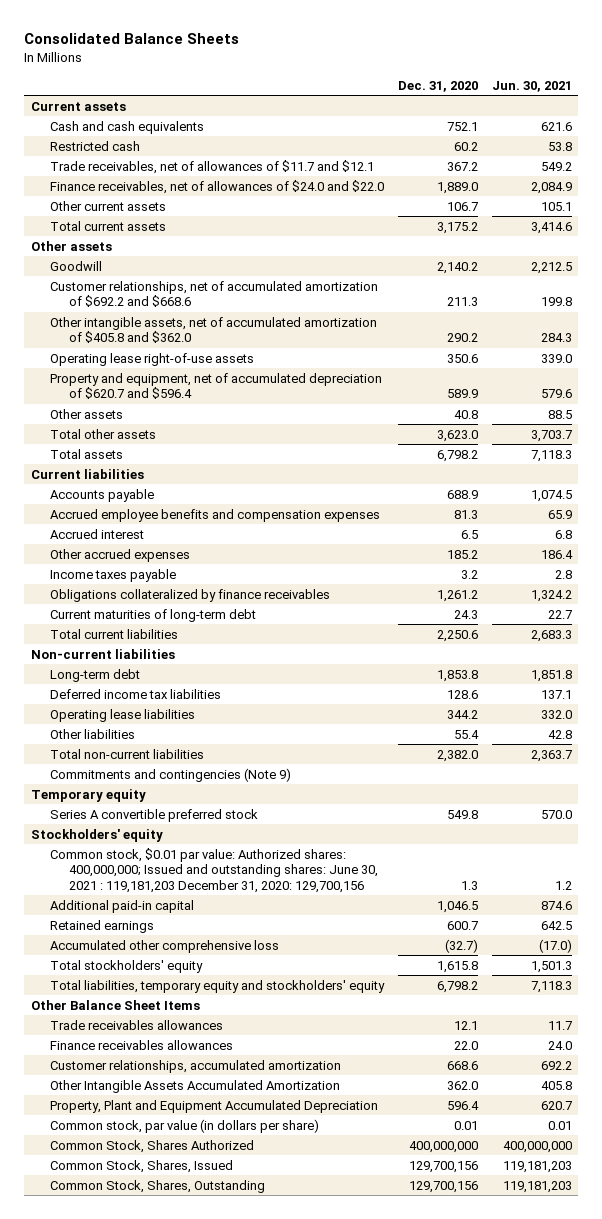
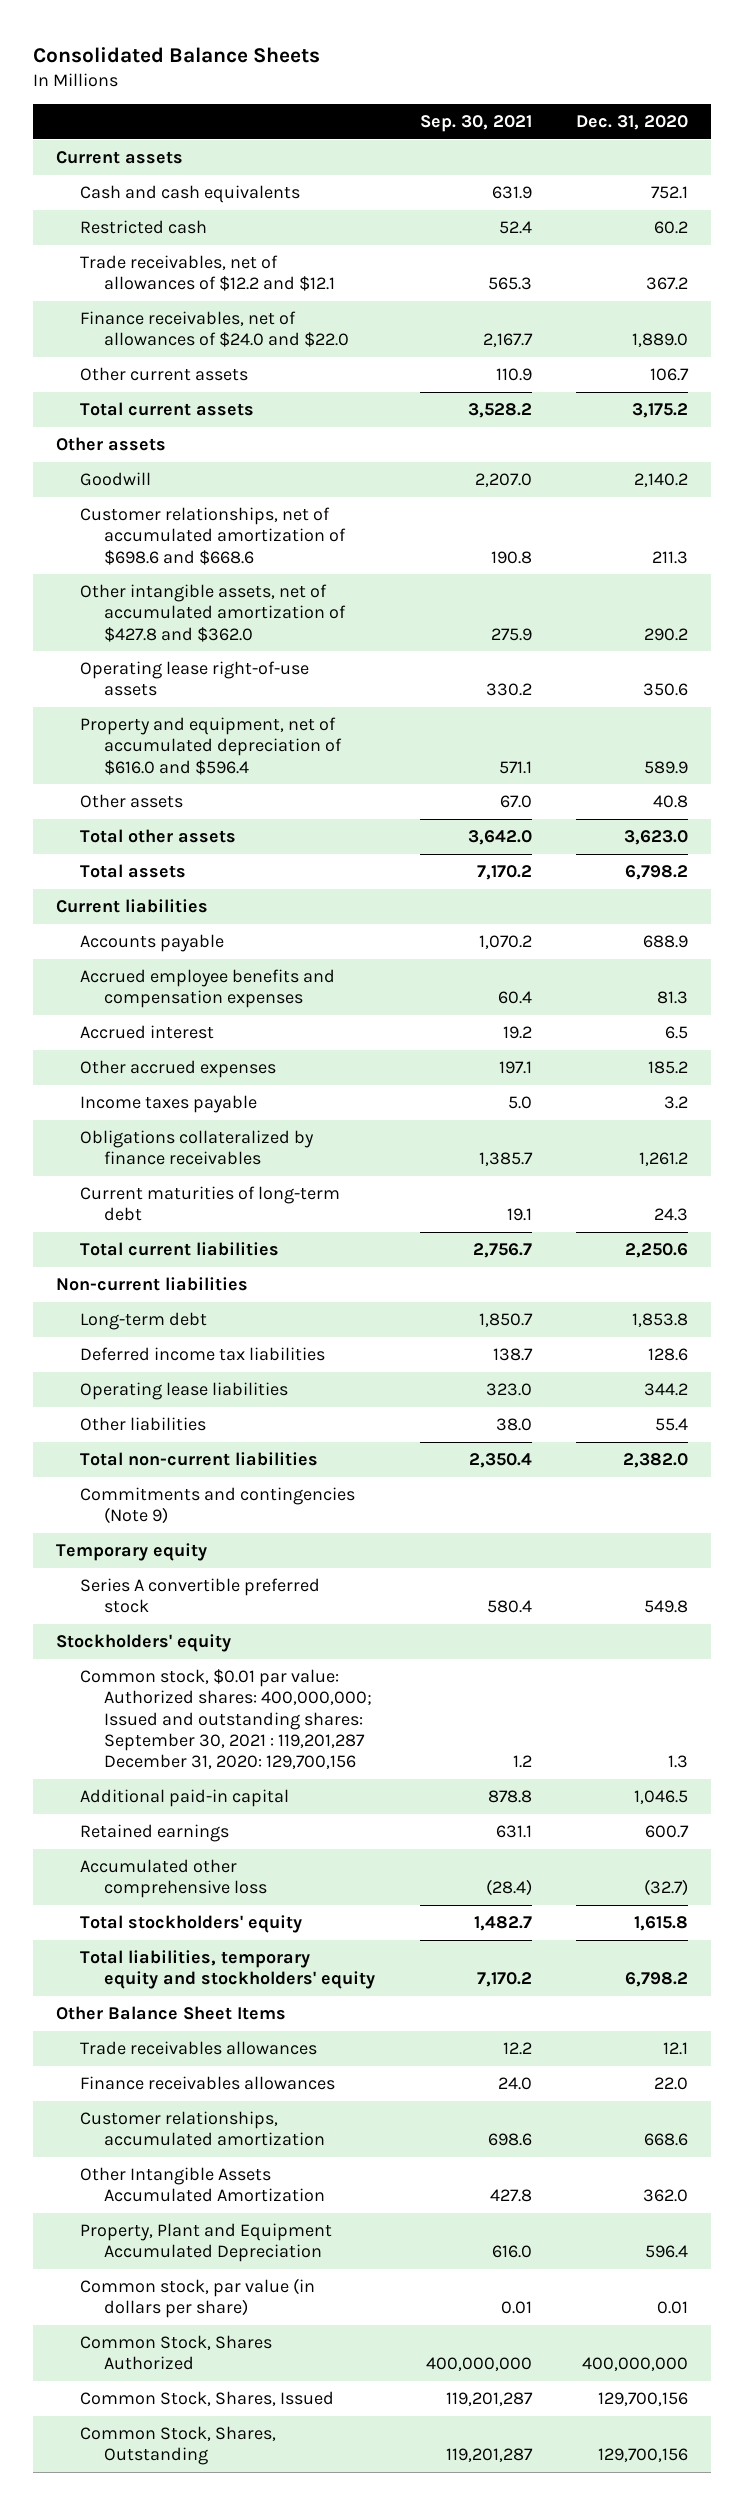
[491,80,572,92] Jun. 30, 2021 -> none
none -> [419,115,532,133] Sep. 30, 2021
[50,159,375,174] Trade receivables, net of allowances of $11.7 and $12.1 -> [79,255,335,292] Trade receivables, net of allowances of $12.2 and $12.1
[50,280,379,308] Customer relationships, net of accumulated amortization of $692.2 and $668.6 -> [79,507,346,565] Customer relationships, net of accumulated amortization of $698.6 and $668.6
[50,316,378,344] Other intangible assets, net of accumulated amortization of $405.8 and $362.0 -> [79,584,346,642] Other intangible assets, net of accumulated amortization of $427.8 and $362.0
[50,372,383,400] Property and equipment, net of accumulated depreciation of $620.7 and $596.4 -> [79,717,342,775] Property and equipment, net of accumulated depreciation of $616.0 and $596.4
[50,847,379,893] Common stock, $0.01 par value: Authorized shares: 400,000,000; Issued and outstanding shares: June 30, 2021 : 119,181,203 December 31, 2020: 129,700,156 -> [79,1669,372,1770] Common stock, $0.01 par value: Authorized shares: 400,000,000; Issued and outstanding shares: September 30, 2021 : 119,201,287 December 31, 2020: 129,700,156

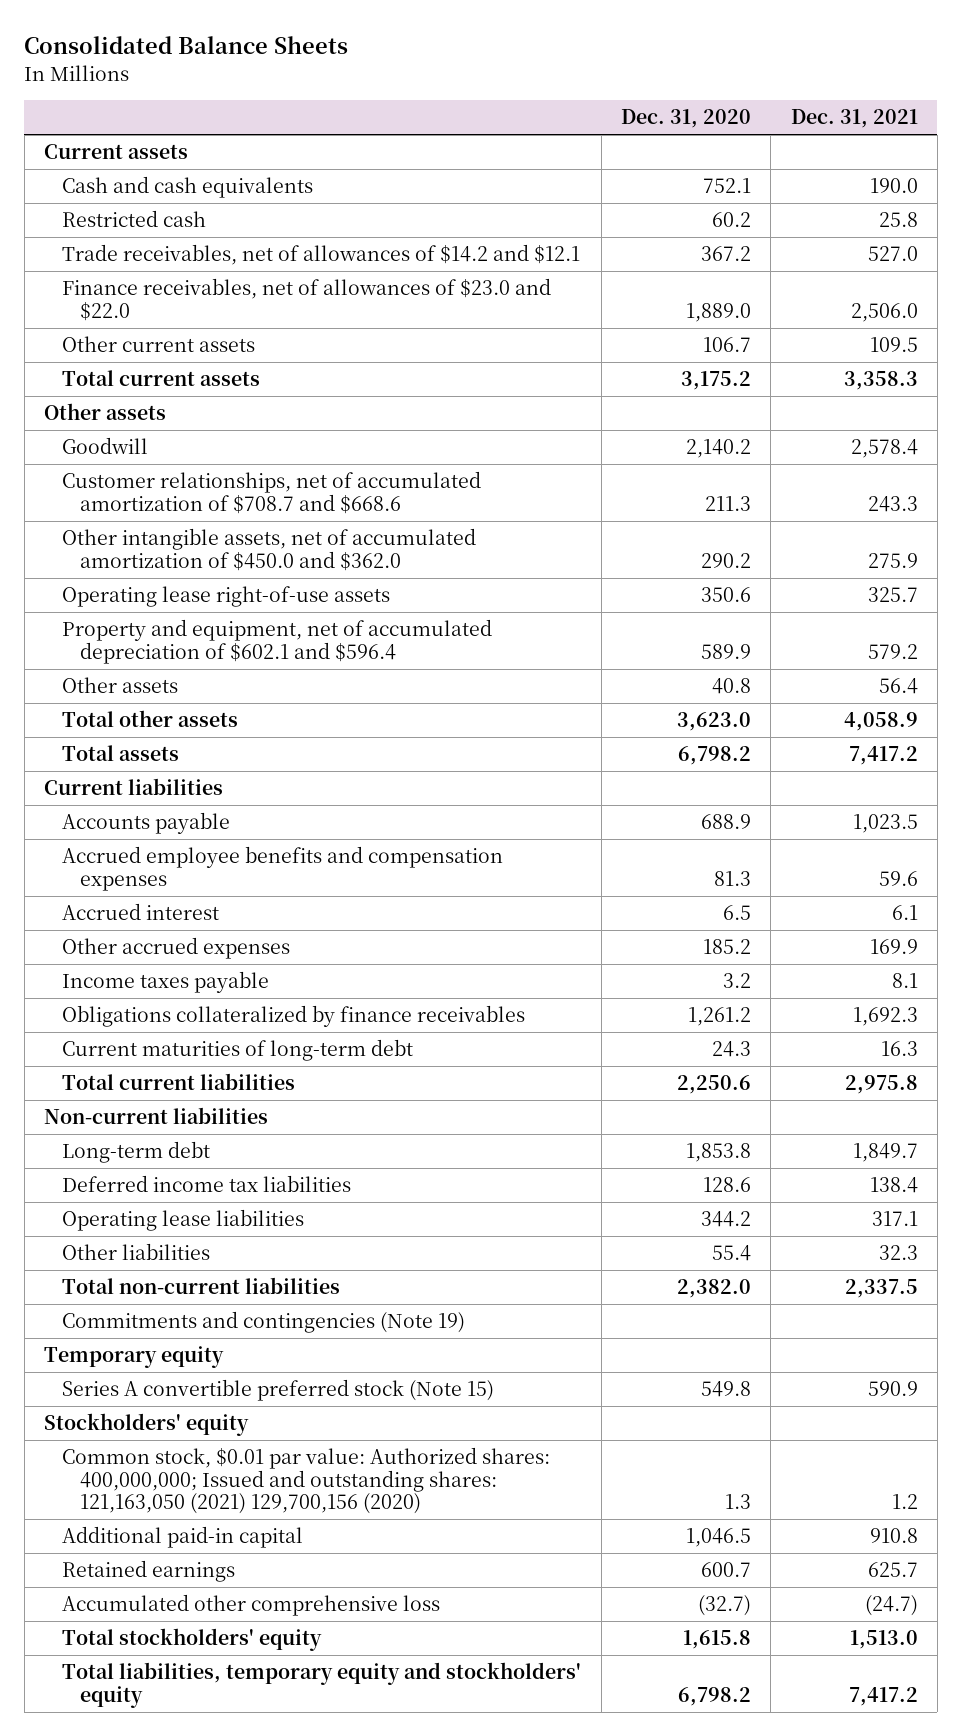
[419,115,532,133] Sep. 30, 2021 -> none
none -> [790,109,918,129] Dec. 31, 2021
[79,255,335,292] Trade receivables, net of allowances of $12.2 and $12.1 -> [62,244,581,266] Trade receivables, net of allowances of $14.2 and $12.1
[79,311,349,348] Finance receivables, net of allowances of $24.0 and $22.0 -> [62,278,552,321] Finance receivables, net of allowances of $23.0 and $22.0
[79,507,346,565] Customer relationships, net of accumulated amortization of $698.6 and $668.6 -> [62,471,482,514] Customer relationships, net of accumulated amortization of $708.7 and $668.6
[79,584,346,642] Other intangible assets, net of accumulated amortization of $427.8 and $362.0 -> [62,528,477,571] Other intangible assets, net of accumulated amortization of $450.0 and $362.0
[79,717,342,775] Property and equipment, net of accumulated depreciation of $616.0 and $596.4 -> [62,619,493,664] Property and equipment, net of accumulated depreciation of $602.1 and $596.4
[79,1487,355,1525] Commitments and contingencies (Note 9) -> [62,1311,466,1334] Commitments and contingencies (Note 19)
[79,1578,320,1614] Series A convertible preferred stock -> [62,1379,495,1402] Series A convertible preferred stock (Note 15)
[79,1669,372,1770] Common stock, $0.01 par value: Authorized shares: 400,000,000; Issued and outstanding shares: September 30, 2021 : 119,201,287 December 31, 2020: 129,700,156 -> [62,1447,551,1515] Common stock, $0.01 par value: Authorized shares: 400,000,000; Issued and outstanding shares: 121,163,050 (2021) 129,700,156 (2020)
[55,2006,286,2021] Other Balance Sheet Items -> none
[79,2041,317,2056] Trade receivables allowances -> none
[79,2076,335,2091] Finance receivables allowances -> none
[79,2111,325,2147] Customer relationships, accumulated amortization -> none
[79,2167,325,2203] Other Intangible Assets Accumulated Amortization -> none
[79,2223,332,2263] Property, Plant and Equipment Accumulated Depreciation -> none
[79,2278,315,2319] Common stock, par value (in dollars per share) -> none
[79,2335,272,2371] Common Stock, Shares Authorized -> none
[79,2391,334,2407] Common Stock, Shares, Issued -> none
[79,2426,276,2466] Common Stock, Shares, Outstanding -> none

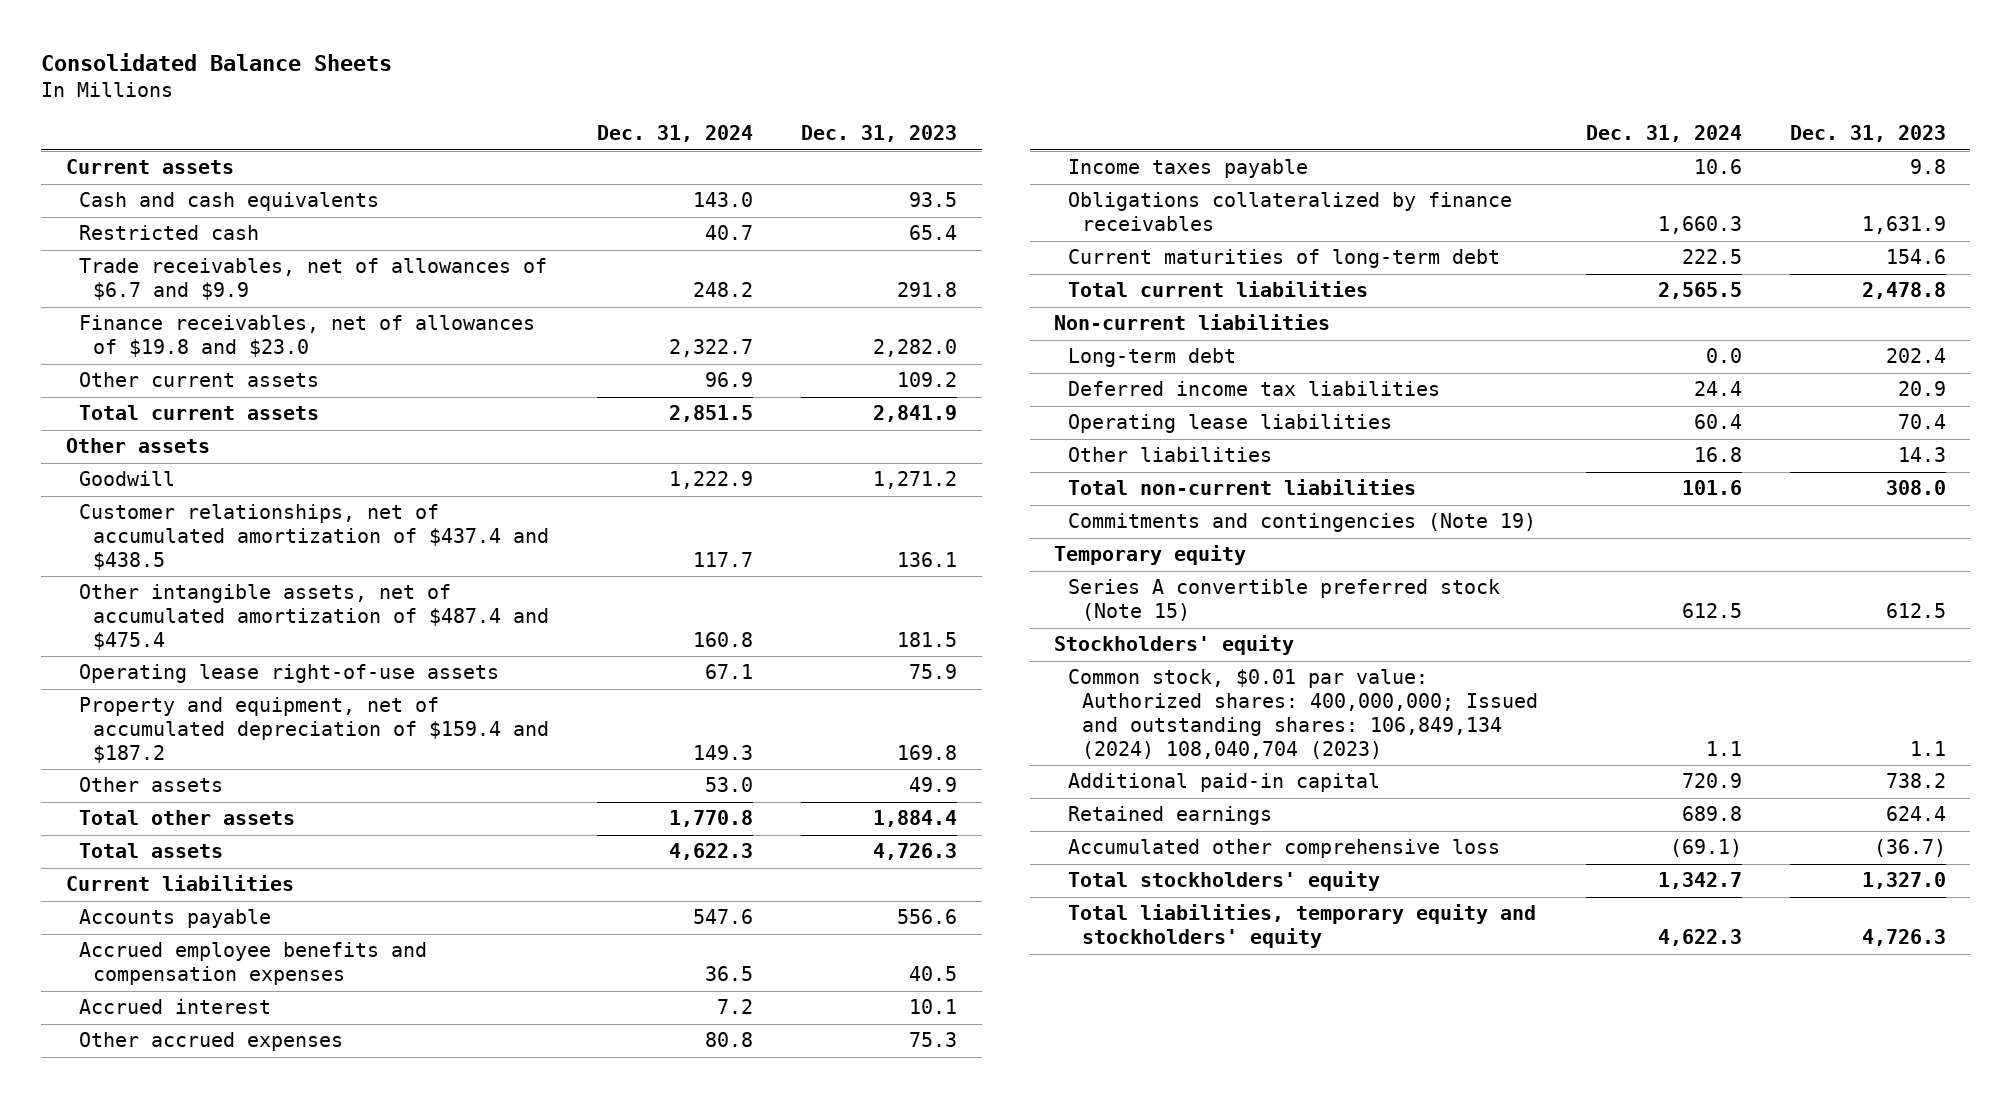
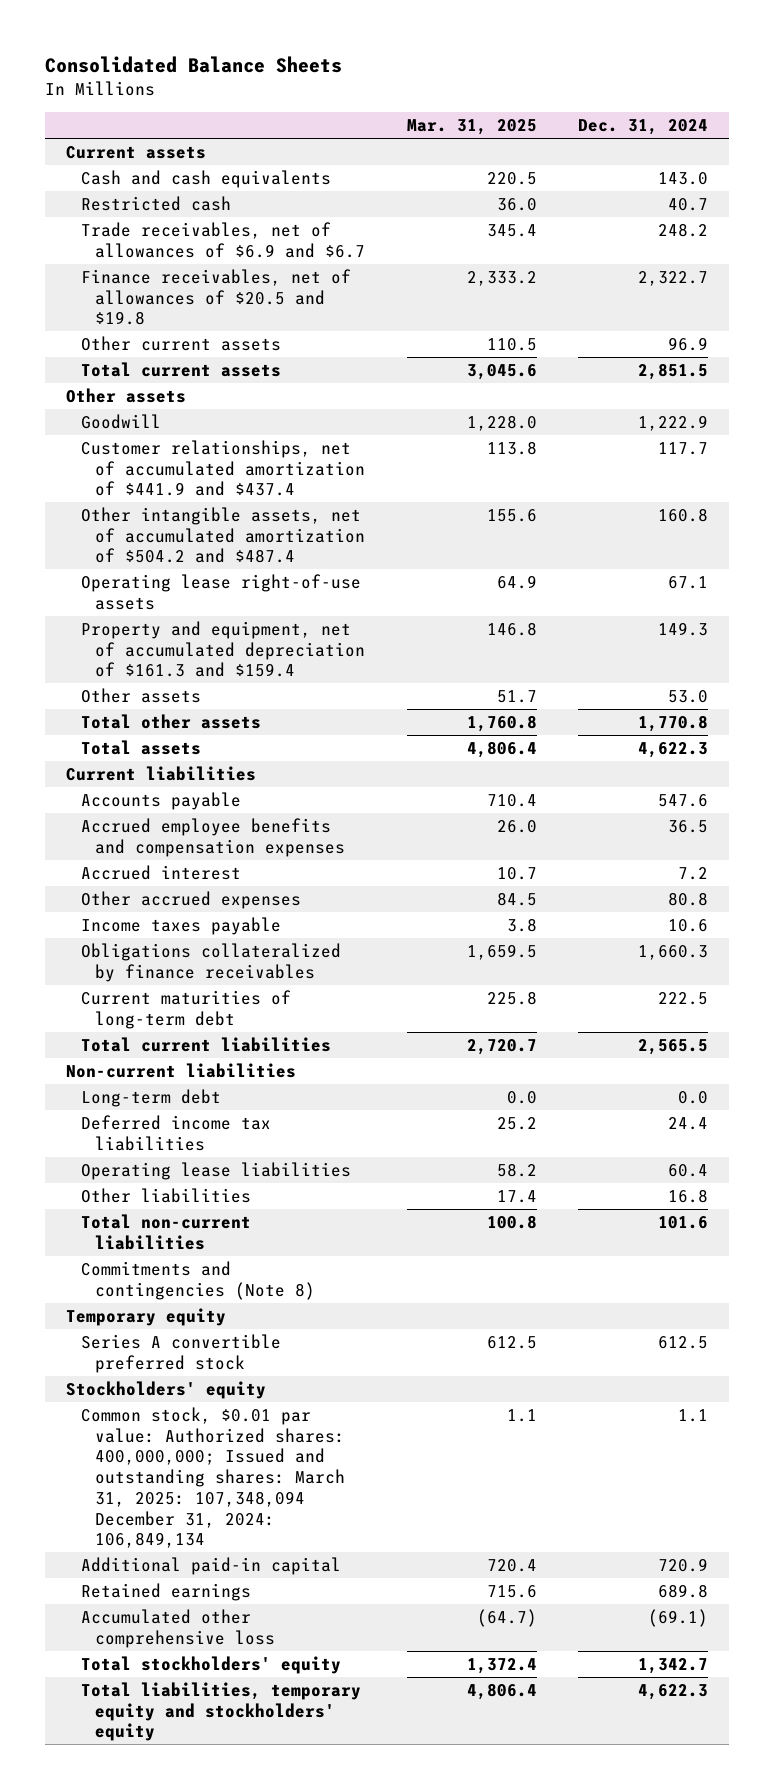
[801,125,958,143] Dec. 31, 2023 -> none
none -> [406,119,537,136] Mar. 31, 2025
[79,258,548,301] Trade receivables, net of allowances of $6.7 and $9.9 -> [80,221,365,258] Trade receivables, net of allowances of $6.9 and $6.7
[79,315,536,358] Finance receivables, net of allowances of $19.8 and $23.0 -> [80,268,351,326] Finance receivables, net of allowances of $20.5 and $19.8
[79,504,550,571] Customer relationships, net of accumulated amortization of $437.4 and $438.5 -> [80,439,365,497] Customer relationships, net of accumulated amortization of $441.9 and $437.4
[79,584,550,651] Other intangible assets, net of accumulated amortization of $487.4 and $475.4 -> [80,506,365,564] Other intangible assets, net of accumulated amortization of $504.2 and $487.4
[79,697,550,764] Property and equipment, net of accumulated depreciation of $159.4 and $187.2 -> [80,620,365,678] Property and equipment, net of accumulated depreciation of $161.3 and $159.4
[1067,513,1536,533] Commitments and contingencies (Note 19) -> [80,1260,315,1300] Commitments and contingencies (Note 8)
[1067,579,1500,622] Series A convertible preferred stock (Note 15) -> [80,1333,281,1373] Series A convertible preferred stock
[1067,669,1538,759] Common stock, $0.01 par value: Authorized shares: 400,000,000; Issued and outstanding shares: 106,849,134 (2024) 108,040,704 (2023) -> [80,1406,345,1549] Common stock, $0.01 par value: Authorized shares: 400,000,000; Issued and outstanding shares: March 31, 2025: 107,348,094 December 31, 2024: 106,849,134

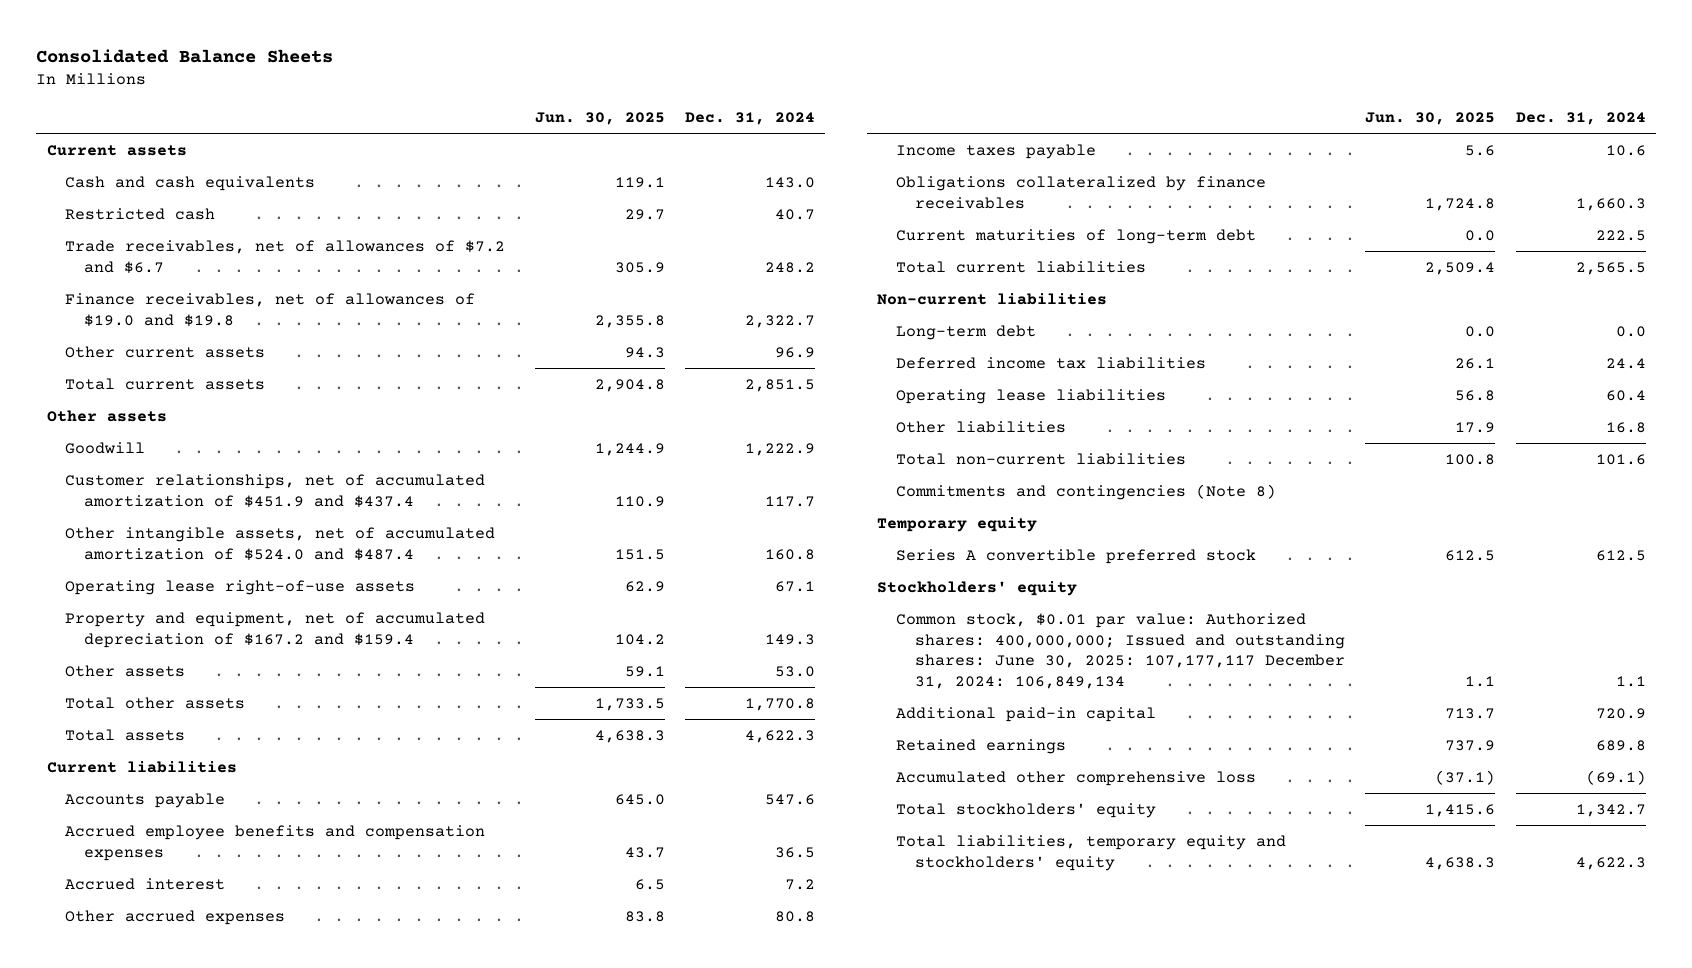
[406,119,537,136] Mar. 31, 2025 -> none
none -> [534,111,665,125] Jun. 30, 2025
[80,221,365,258] Trade receivables, net of allowances of $6.9 and $6.7 -> [65,239,506,274] Trade receivables, net of allowances of $7.2 and $6.7
[80,268,351,326] Finance receivables, net of allowances of $20.5 and $19.8 -> [65,292,476,327] Finance receivables, net of allowances of $19.0 and $19.8
[80,439,365,497] Customer relationships, net of accumulated amortization of $441.9 and $437.4 -> [65,473,486,508] Customer relationships, net of accumulated amortization of $451.9 and $437.4
[80,506,365,564] Other intangible assets, net of accumulated amortization of $504.2 and $487.4 -> [65,526,496,561] Other intangible assets, net of accumulated amortization of $524.0 and $487.4
[80,620,365,678] Property and equipment, net of accumulated depreciation of $161.3 and $159.4 -> [65,611,486,648] Property and equipment, net of accumulated depreciation of $167.2 and $159.4
[80,1406,345,1549] Common stock, $0.01 par value: Authorized shares: 400,000,000; Issued and outstanding shares: March 31, 2025: 107,348,094 December 31, 2024: 106,849,134 -> [895,612,1345,689] Common stock, $0.01 par value: Authorized shares: 400,000,000; Issued and outstanding shares: June 30, 2025: 107,177,117 December 31, 2024: 106,849,134

